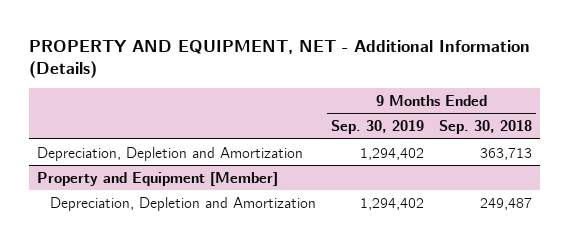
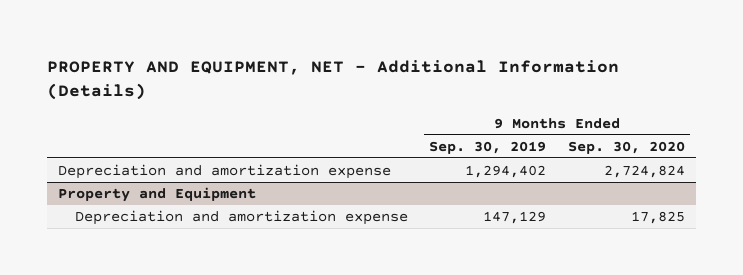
[439,120,533,135] Sep. 30, 2018 -> none
none -> [567,140,685,154] Sep. 30, 2020
[36,146,303,161] Depreciation, Depletion and Amortization -> [58,164,392,180] Depreciation and amortization expense
[36,171,278,186] Property and Equipment [Member] -> [58,187,257,203] Property and Equipment
[49,196,316,211] Depreciation, Depletion and Amortization -> [74,210,408,226] Depreciation and amortization expense
[359,197,424,210] 1,294,402 -> [483,211,547,225] 147,129

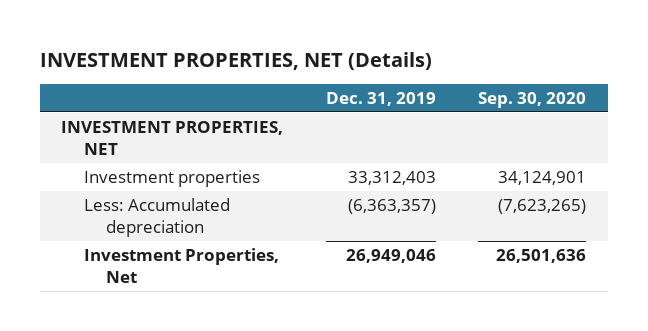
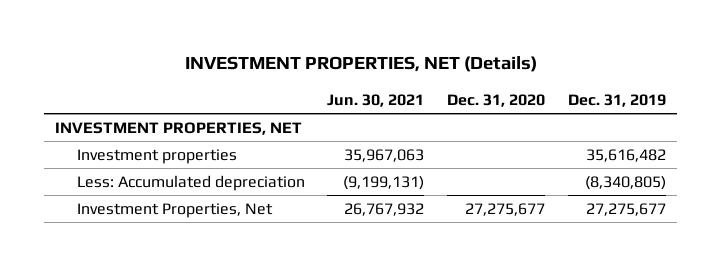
[478,92,587,109] Sep. 30, 2020 -> none
none -> [327,93,425,107] Jun. 30, 2021
none -> [447,93,546,107] Dec. 31, 2020
[347,170,436,185] 33,312,403 -> [585,149,666,163] 35,616,482
[347,198,436,214] (6,363,357) -> [584,176,666,191] (8,340,805)
[345,248,436,263] 26,949,046 -> [585,203,666,217] 27,275,677

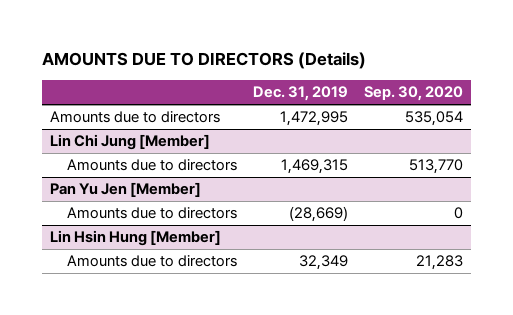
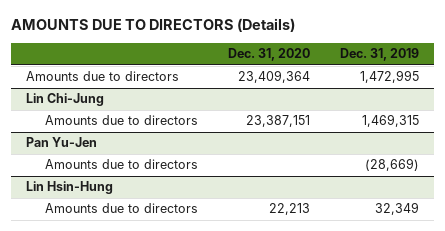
[363,86,463,102] Sep. 30, 2020 -> none
none -> [228,48,311,62] Dec. 31, 2020
[50,134,211,151] Lin Chi Jung [Member] -> [25,93,104,107] Lin Chi-Jung
[50,182,202,198] Pan Yu Jen [Member] -> [25,137,97,148] Pan Yu-Jen
[50,230,222,247] Lin Hsin Hung [Member] -> [25,181,113,195] Lin Hsin-Hung

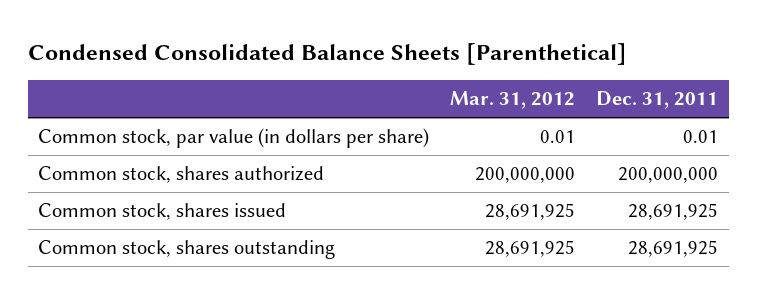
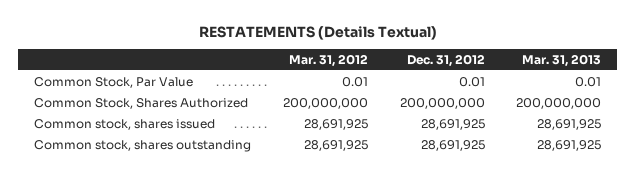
[27,42,627,65] Condensed Consolidated Balance Sheets [Parenthetical] -> [198,25,437,40] RESTATEMENTS (Details Textual)
[596,91,719,110] Dec. 31, 2011 -> none
none -> [406,53,485,67] Dec. 31, 2012
none -> [522,53,602,67] Mar. 31, 2013
[38,128,430,149] Common stock, par value (in dollars per share) -> [33,76,193,88] Common Stock, Par Value
[38,166,325,184] Common stock, shares authorized -> [33,97,248,109] Common Stock, Shares Authorized

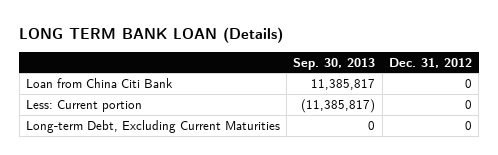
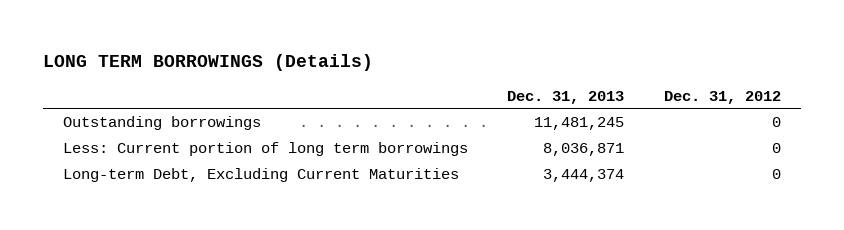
[19,26,284,43] LONG TERM BANK LOAN (Details) -> [43,54,374,72] LONG TERM BORROWINGS (Details)
[293,57,376,70] Sep. 30, 2013 -> none
none -> [507,90,625,104] Dec. 31, 2013
[25,77,173,88] Loan from China Citi Bank -> [62,115,261,130] Outstanding borrowings
[25,99,142,112] Less: Current portion -> [62,141,468,156] Less: Current portion of long term borrowings

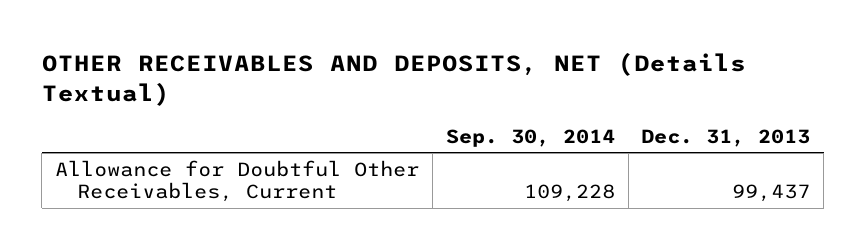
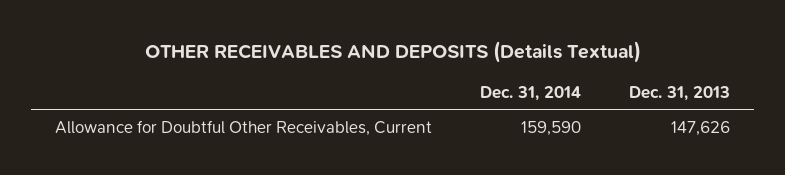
[41,52,746,106] OTHER RECEIVABLES AND DEPOSITS, NET (Details Textual) -> [144,40,641,63] OTHER RECEIVABLES AND DEPOSITS (Details Textual)
[445,128,615,147] Sep. 30, 2014 -> none
none -> [480,85,582,101] Dec. 31, 2014
[732,184,811,203] 99,437 -> [671,120,731,136] 147,626

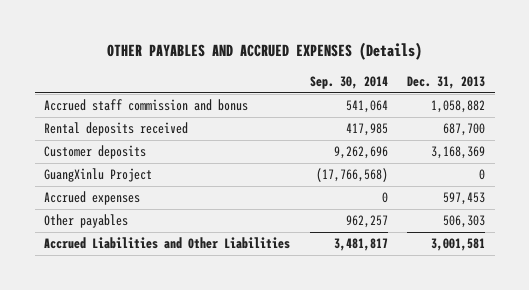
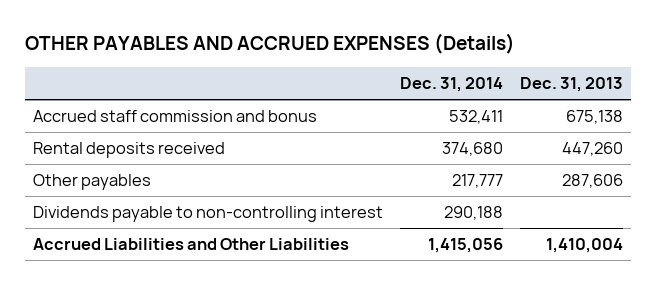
[309,76,388,90] Sep. 30, 2014 -> none
none -> [400,77,504,93] Dec. 31, 2014
[44,145,147,160] Customer deposits -> none
[44,168,153,183] GuangXinlu Project -> none
[44,191,141,206] Accrued expenses -> none
[430,100,485,114] 1,058,882 -> [566,110,624,125] 675,138
[442,123,485,137] 687,700 -> [562,142,624,157] 447,260
[442,215,485,229] 506,303 -> [562,174,624,189] 287,606
none -> [33,206,384,223] Dividends payable to non-controlling interest
[430,238,485,252] 3,001,581 -> [546,238,624,254] 1,410,004

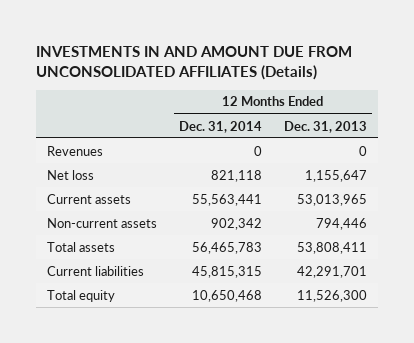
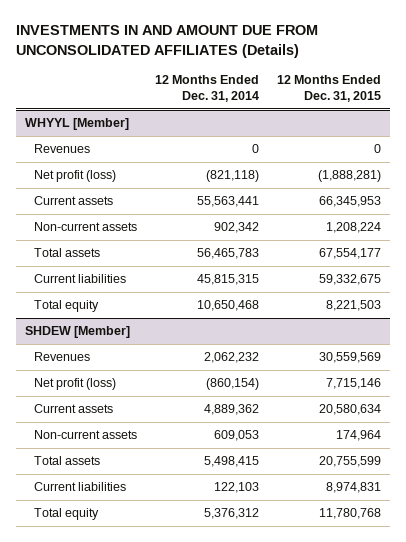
[283,120,367,133] Dec. 31, 2013 -> none
none -> [276,75,381,103] 12 Months Ended Dec. 31, 2015
none -> [24,118,129,131] WHYYL [Member]
[47,169,95,180] Net loss -> [33,170,116,183] Net profit (loss)
[211,169,263,182] 821,118 -> [205,170,259,183] (821,118)
none -> [24,326,130,339] SHDEW [Member]
none -> [33,352,90,362] Revenues
none -> [33,378,116,391] Net profit (loss)
none -> [33,404,113,414] Current assets
none -> [33,430,137,440] Non-current assets
none -> [33,456,100,466] Total assets
none -> [33,482,126,492] Current liabilities
none -> [33,508,99,521] Total equity

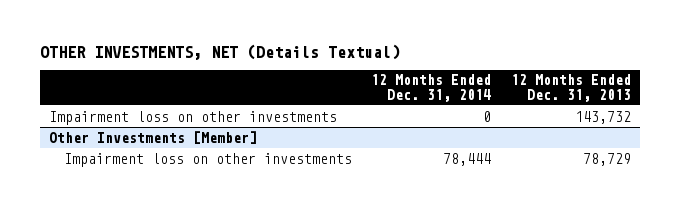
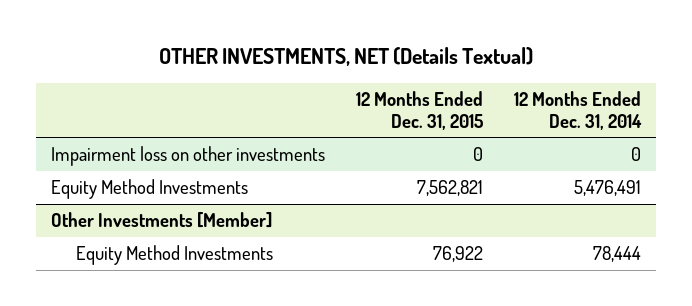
[510,74,631,102] 12 Months Ended Dec. 31, 2013 -> none
none -> [355,91,483,130] 12 Months Ended Dec. 31, 2015
none -> [51,179,249,200] Equity Method Investments
[64,152,353,167] Impairment loss on other investments -> [75,245,273,266] Equity Method Investments

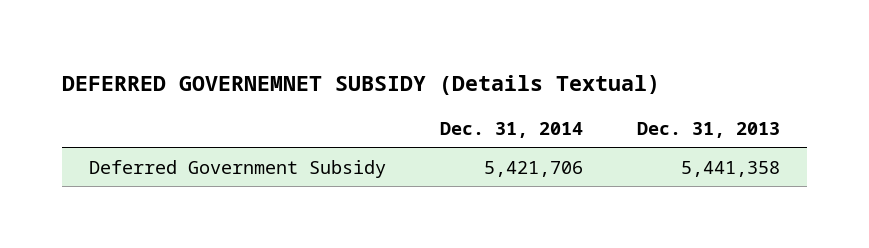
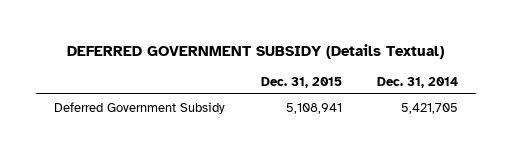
[61,74,660,95] DEFERRED GOVERNEMNET SUBSIDY (Details Textual) -> [67,43,445,59] DEFERRED GOVERNMENT SUBSIDY (Details Textual)
[637,121,781,138] Dec. 31, 2013 -> none
none -> [260,76,342,88] Dec. 31, 2015
[483,160,583,177] 5,421,706 -> [401,103,459,115] 5,421,705

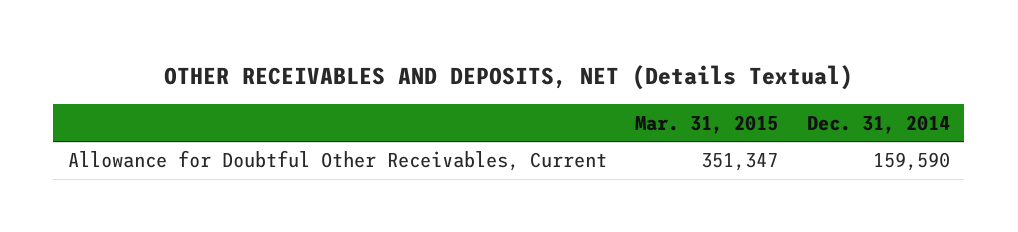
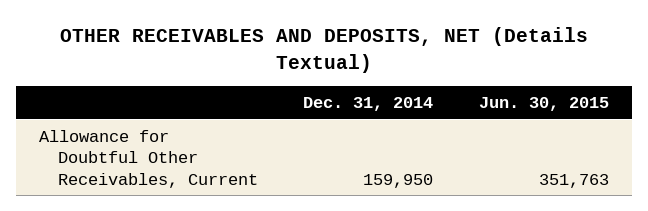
[635,114,779,134] Mar. 31, 2015 -> none
none -> [479,96,610,111] Jun. 30, 2015
[872,152,950,172] 159,590 -> [363,173,434,188] 159,950

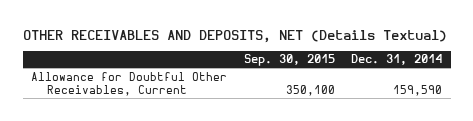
[479,96,610,111] Jun. 30, 2015 -> none
none -> [243,54,335,67] Sep. 30, 2015
[363,173,434,188] 159,950 -> [393,85,443,97] 159,590

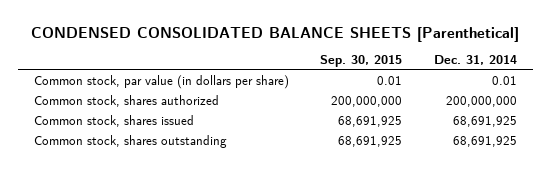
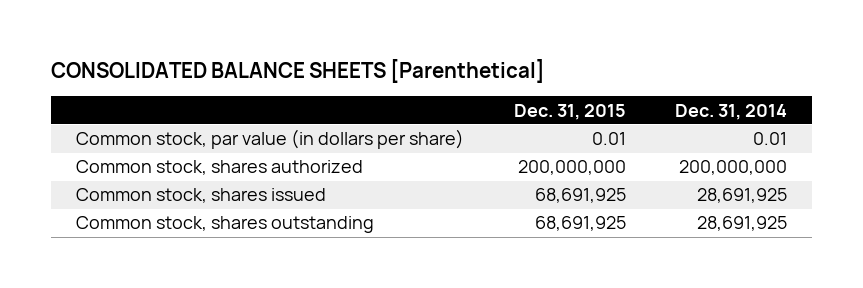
[31,26,520,42] CONDENSED CONSOLIDATED BALANCE SHEETS [Parenthetical] -> [50,59,545,84] CONSOLIDATED BALANCE SHEETS [Parenthetical]
[320,55,403,68] Sep. 30, 2015 -> none
none -> [513,103,626,120] Dec. 31, 2015
[452,116,517,128] 68,691,925 -> [697,188,788,204] 28,691,925
[452,136,517,148] 68,691,925 -> [697,216,788,232] 28,691,925

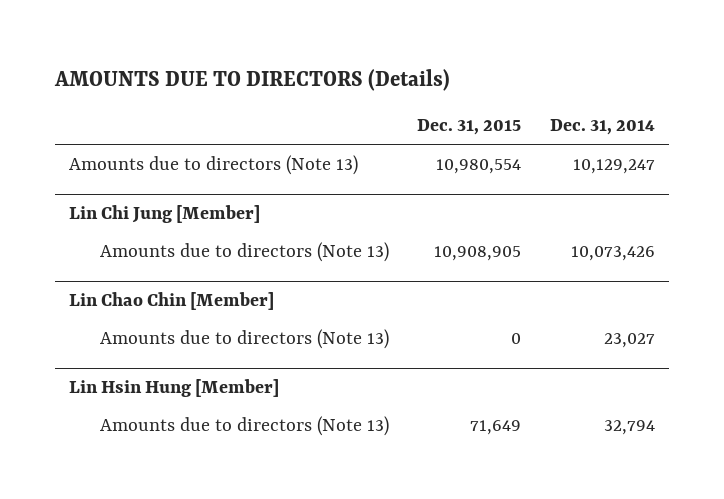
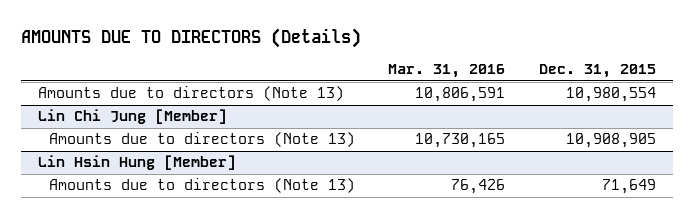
[549,119,655,136] Dec. 31, 2014 -> none
none -> [388,64,506,79] Mar. 31, 2016
[68,292,274,311] Lin Chao Chin [Member] -> none
[99,328,389,349] Amounts due to directors (Note 13) -> none

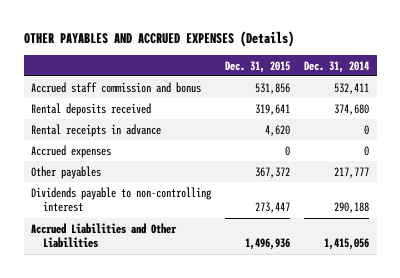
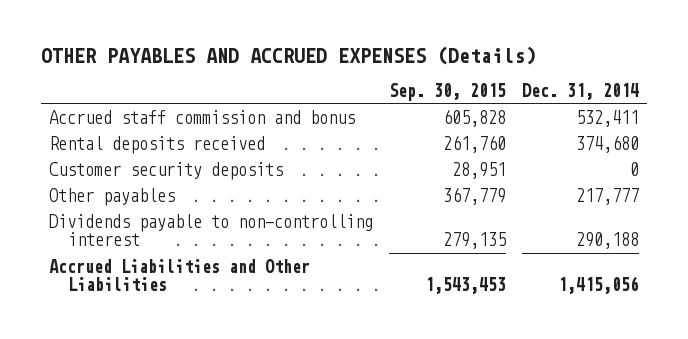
[225,60,291,73] Dec. 31, 2015 -> none
none -> [388,82,506,101] Sep. 30, 2015
[30,123,161,137] Rental receipts in advance -> none
[30,144,111,158] Accrued expenses -> none
none -> [48,161,283,180] Customer security deposits

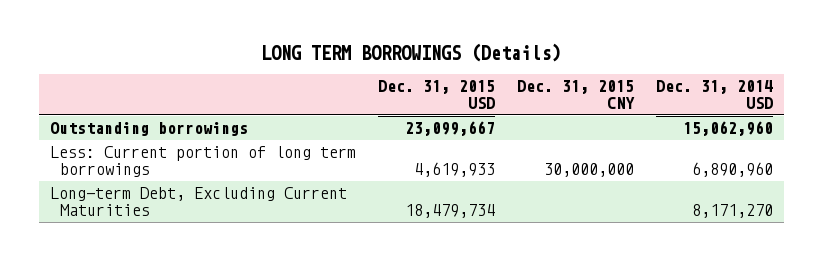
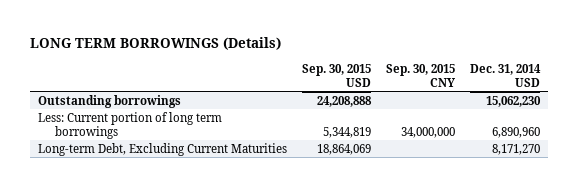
[377,80,495,109] Dec. 31, 2015 USD -> none
[516,80,635,109] Dec. 31, 2015 CNY -> none
none -> [301,63,371,87] Sep. 30, 2015 USD
none -> [385,63,455,87] Sep. 30, 2015 CNY
[682,121,773,137] 15,062,960 -> [486,95,542,107] 15,062,230

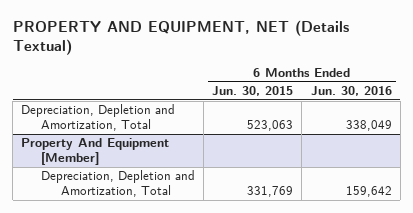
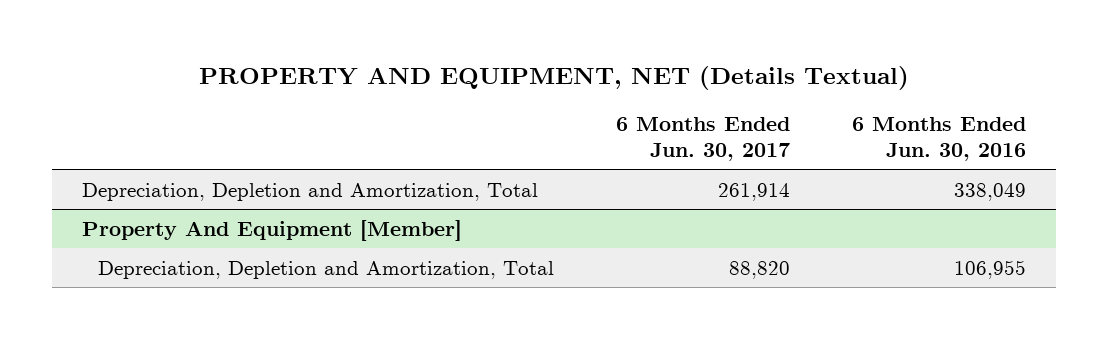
[212,86,294,97] Jun. 30, 2015 -> none
none -> [615,116,790,161] 6 Months Ended Jun. 30, 2017
[345,186,392,198] 159,642 -> [953,259,1026,279] 106,955

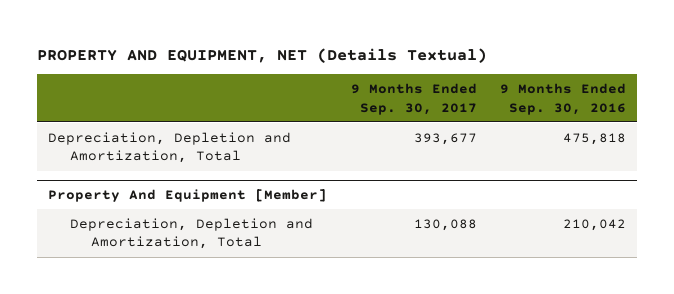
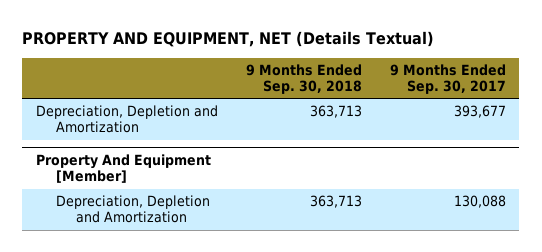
[499,83,626,115] 9 Months Ended Sep. 30, 2016 -> none
none -> [245,63,362,94] 9 Months Ended Sep. 30, 2018
[48,131,292,164] Depreciation, Depletion and Amortization, Total -> [36,105,219,134] Depreciation, Depletion and Amortization
[69,217,313,250] Depreciation, Depletion and Amortization, Total -> [56,195,211,224] Depreciation, Depletion and Amortization

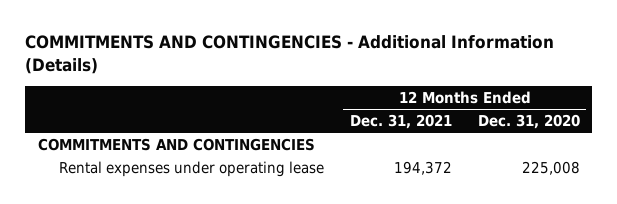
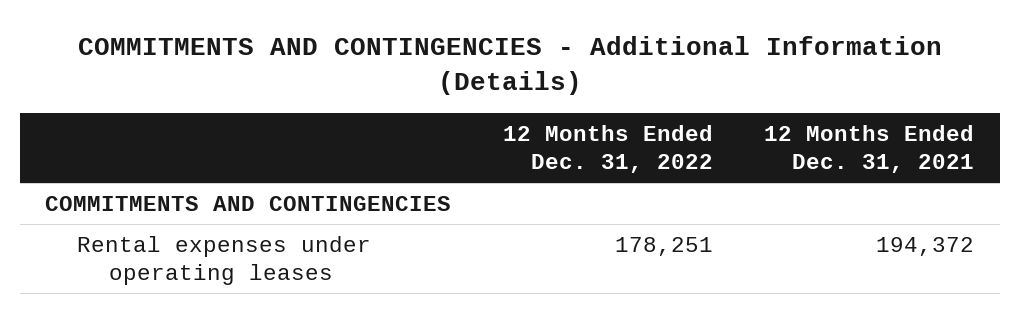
[477,114,580,130] Dec. 31, 2020 -> none
none -> [502,124,713,174] 12 Months Ended Dec. 31, 2022
[58,160,324,177] Rental expenses under operating lease -> [77,236,372,286] Rental expenses under operating leases

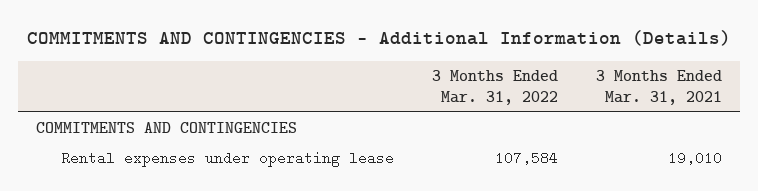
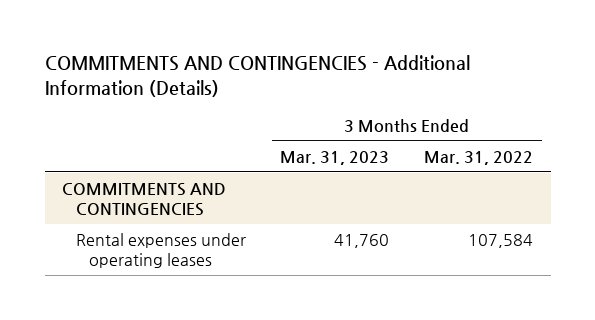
[595,69,722,106] 3 Months Ended Mar. 31, 2021 -> none
none -> [280,150,390,165] Mar. 31, 2023
[61,151,395,168] Rental expenses under operating lease -> [75,233,246,268] Rental expenses under operating leases

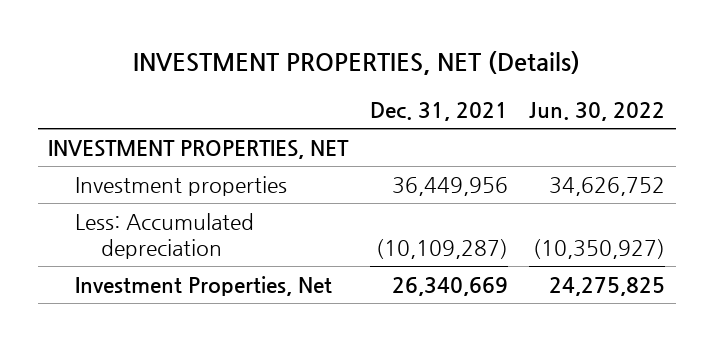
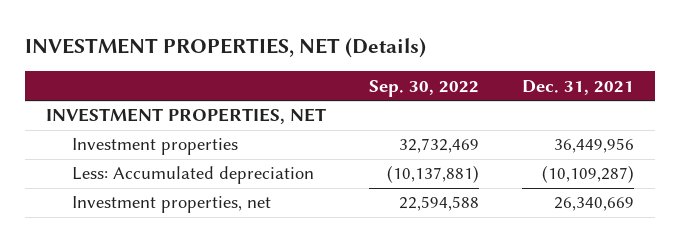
[529,102,666,122] Jun. 30, 2022 -> none
none -> [368,79,479,97] Sep. 30, 2022
[74,275,332,296] Investment Properties, Net -> [72,196,272,214] Investment properties, net

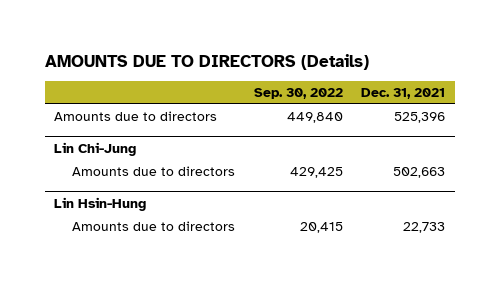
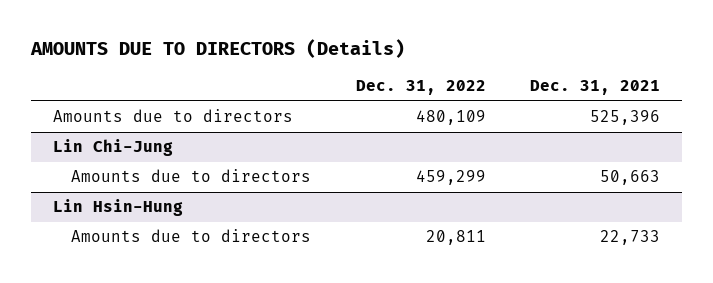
[253,88,343,100] Sep. 30, 2022 -> none
none -> [355,80,486,96] Dec. 31, 2022
[393,167,446,179] 502,663 -> [600,170,661,186] 50,663

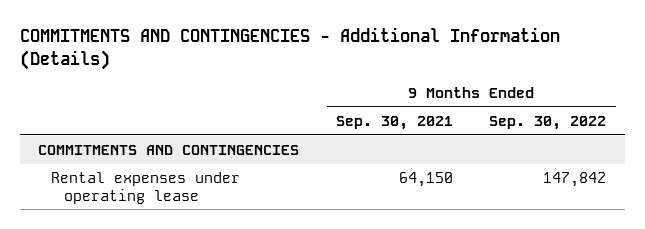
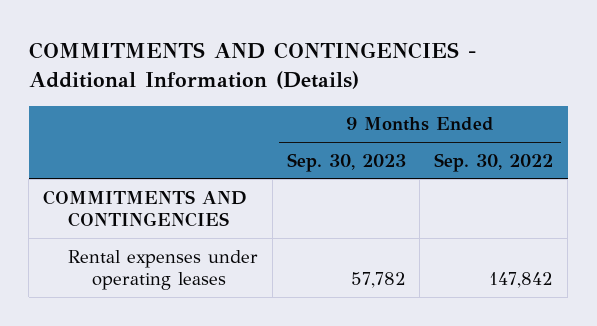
[335,115,453,130] Sep. 30, 2021 -> none
none -> [286,152,406,172] Sep. 30, 2023
[51,171,241,204] Rental expenses under operating lease -> [67,249,258,291] Rental expenses under operating leases

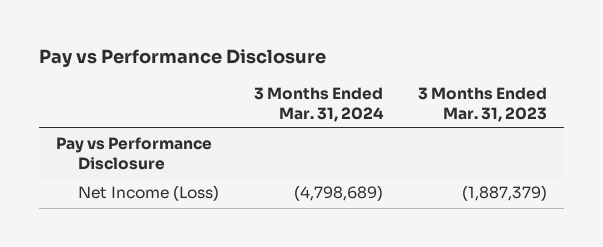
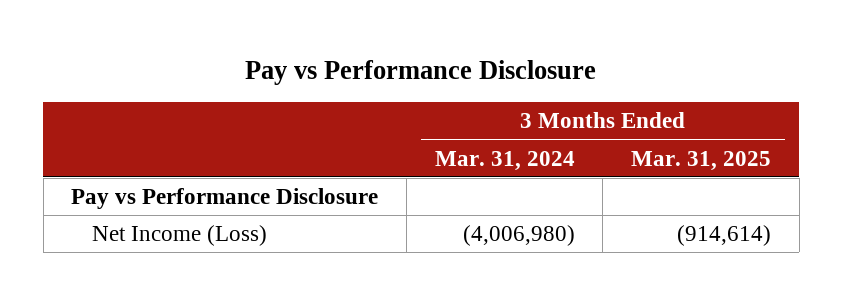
[417,86,547,122] 3 Months Ended Mar. 31, 2023 -> none
none -> [631,150,772,171] Mar. 31, 2025
[294,185,384,202] (4,798,689) -> [462,225,575,247] (4,006,980)

